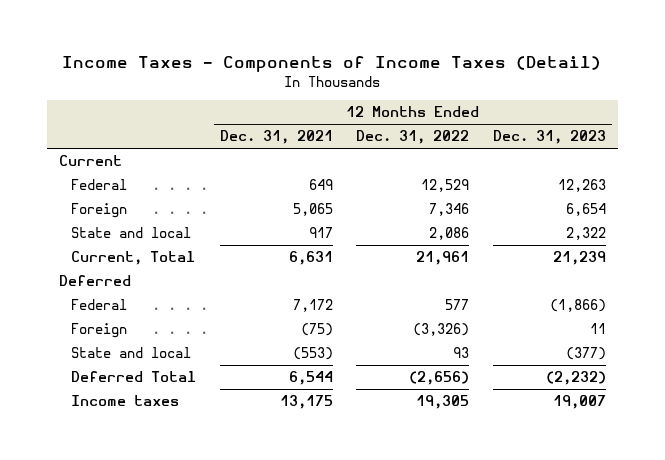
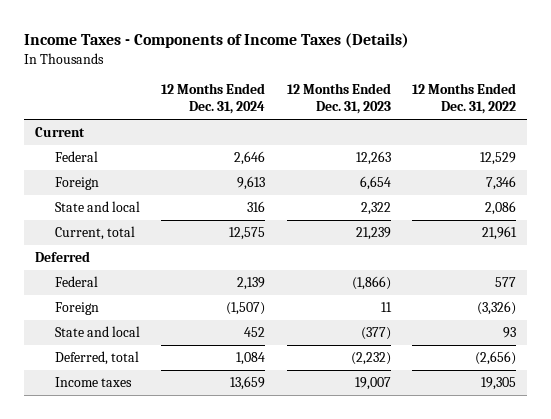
[62,56,602,73] Income Taxes - Components of Income Taxes (Detail) -> [24,33,410,49] Income Taxes - Components of Income Taxes (Details)
[219,130,333,145] Dec. 31, 2021 -> none
none -> [161,83,266,115] 12 Months Ended Dec. 31, 2024
[71,251,196,266] Current, Total -> [55,226,136,241] Current, total
[71,371,197,383] Deferred Total -> [55,351,140,366] Deferred, total

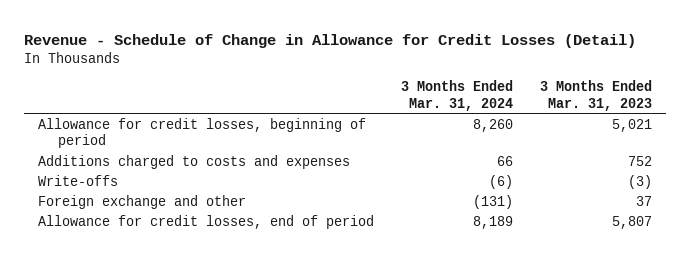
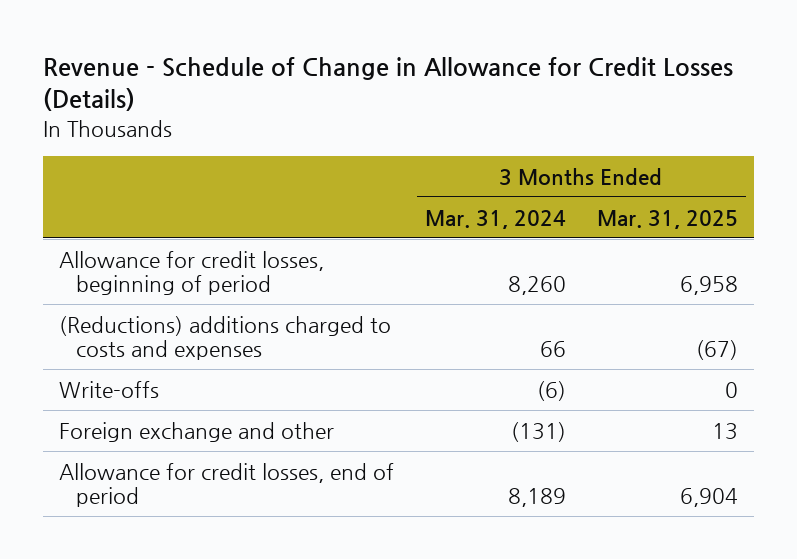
[23,33,636,48] Revenue - Schedule of Change in Allowance for Credit Losses (Detail) -> [42,57,733,112] Revenue - Schedule of Change in Allowance for Credit Losses (Details)
[540,80,653,111] 3 Months Ended Mar. 31, 2023 -> none
none -> [597,209,739,229] Mar. 31, 2025
[37,154,350,169] Additions charged to costs and expenses -> [58,315,391,360] (Reductions) additions charged to costs and expenses

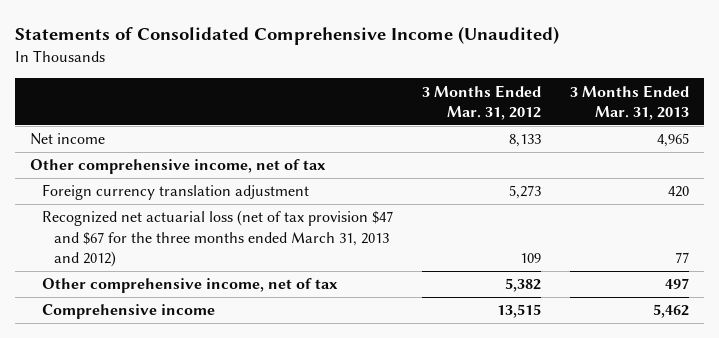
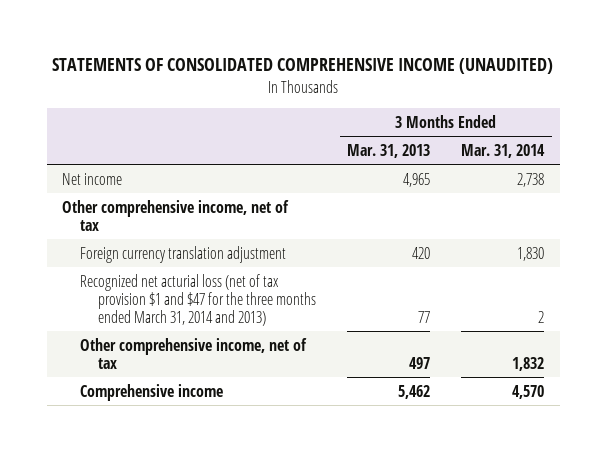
[15,26,560,46] Statements of Consolidated Comprehensive Income (Unaudited) -> [52,58,554,75] STATEMENTS OF CONSOLIDATED COMPREHENSIVE INCOME (UNAUDITED)
[422,84,542,121] 3 Months Ended Mar. 31, 2012 -> none
none -> [461,143,546,158] Mar. 31, 2014
[42,210,394,267] Recognized net actuarial loss (net of tax provision $47 and $67 for the three months ended March 31, 2013 and 2012) -> [80,273,317,326] Recognized net acturial loss (net of tax provision $1 and $47 for the three months ended March 31, 2014 and 2013)

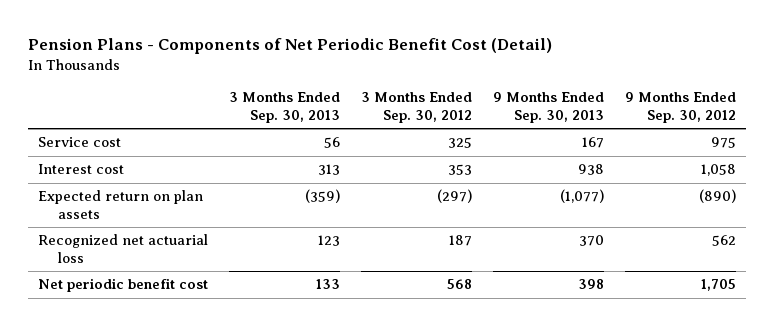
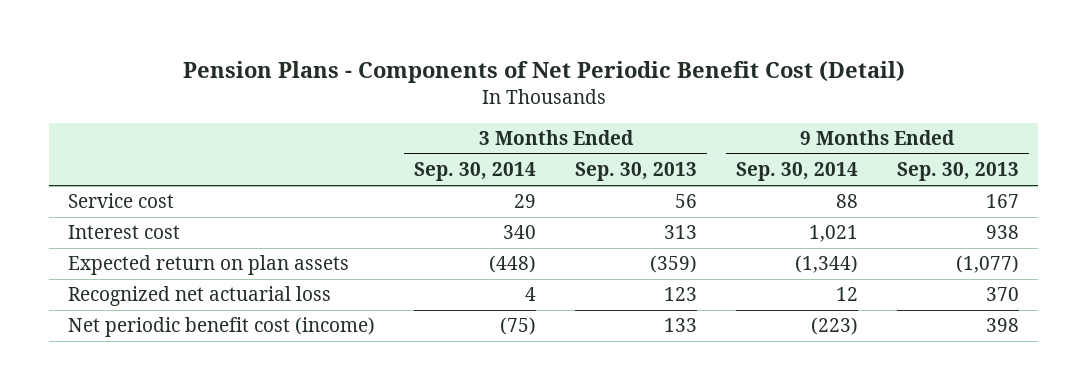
[361,92,473,123] 3 Months Ended Sep. 30, 2012 -> none
[624,92,736,123] 9 Months Ended Sep. 30, 2012 -> none
none -> [414,162,537,182] Sep. 30, 2014
none -> [736,162,859,182] Sep. 30, 2014
[38,278,209,293] Net periodic benefit cost -> [68,317,376,338] Net periodic benefit cost (income)

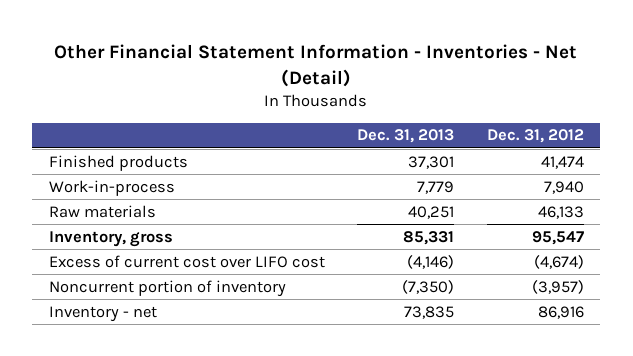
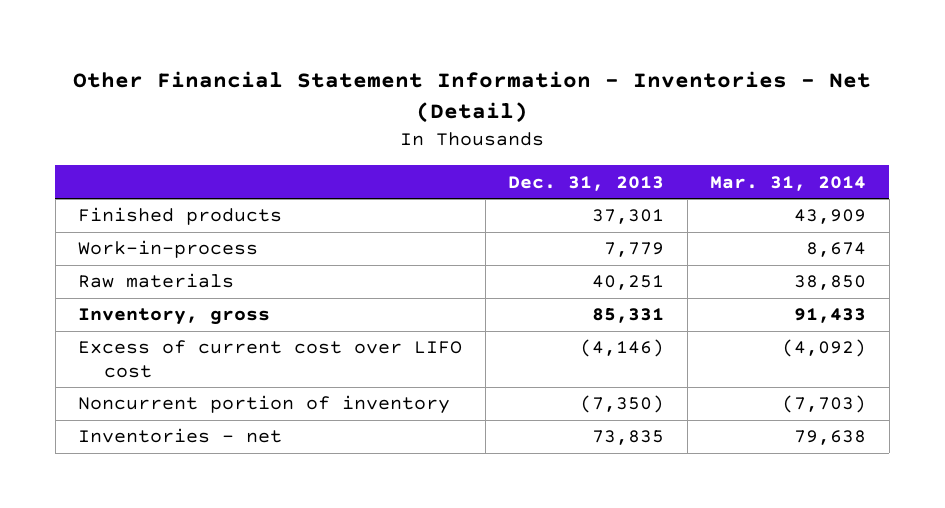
[487,129,585,144] Dec. 31, 2012 -> none
none -> [710,175,867,191] Mar. 31, 2014
[48,305,157,322] Inventory - net -> [78,428,283,444] Inventories - net

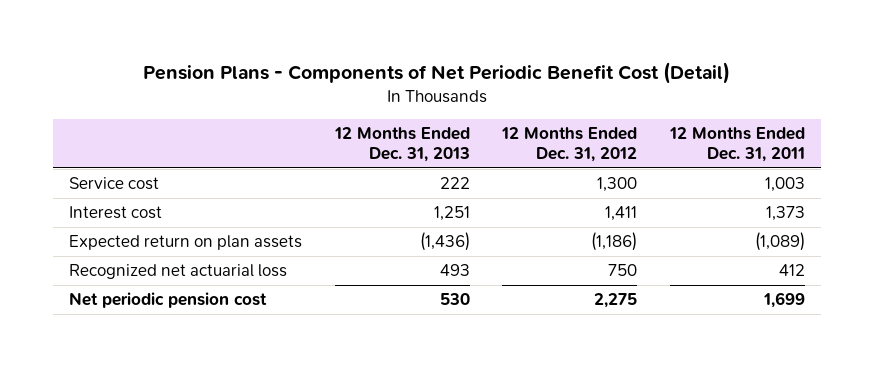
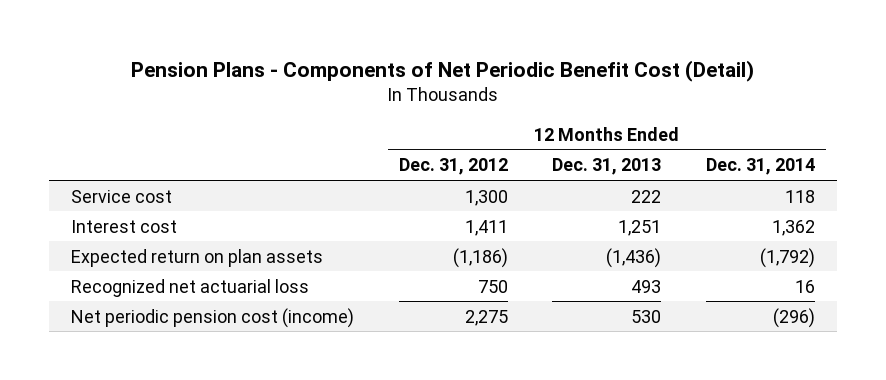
[669,127,806,162] 12 Months Ended Dec. 31, 2011 -> none
none -> [705,158,815,176] Dec. 31, 2014
[69,292,268,309] Net periodic pension cost -> [71,307,355,328] Net periodic pension cost (income)

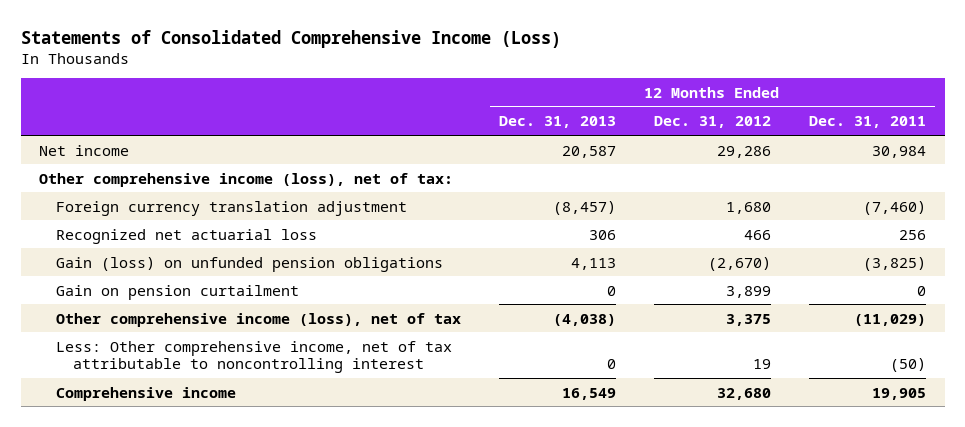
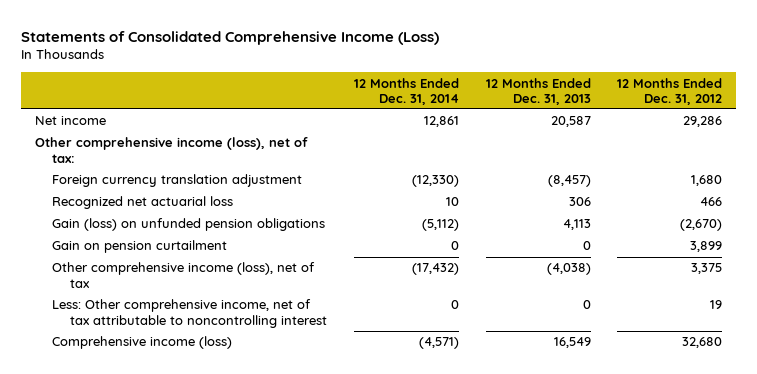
[808,116,926,129] Dec. 31, 2011 -> none
none -> [353,77,459,105] 12 Months Ended Dec. 31, 2014
[56,386,237,401] Comprehensive income -> [52,336,233,350] Comprehensive income (loss)

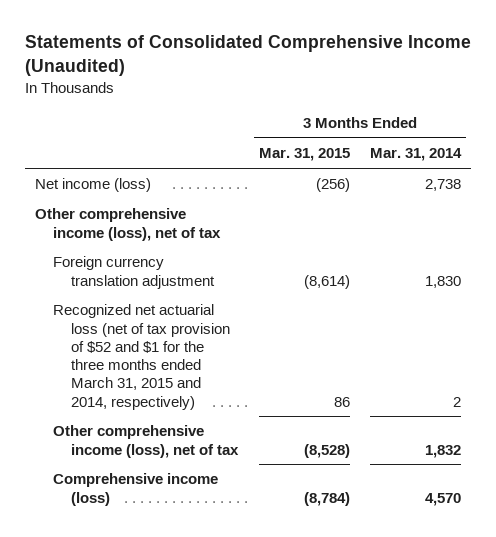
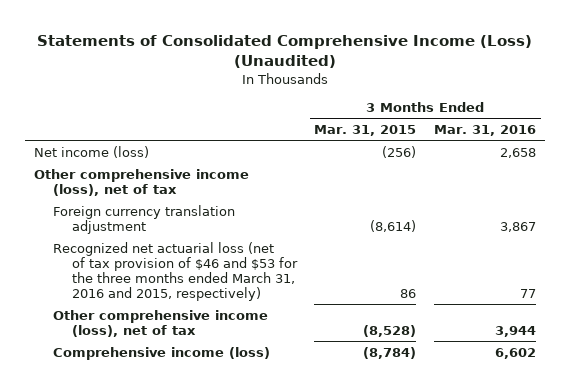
[24,35,471,77] Statements of Consolidated Comprehensive Income (Unaudited) -> [37,34,533,69] Statements of Consolidated Comprehensive Income (Loss) (Unaudited)
[370,148,463,162] Mar. 31, 2014 -> none
none -> [434,125,537,137] Mar. 31, 2016
[53,304,231,410] Recognized net actuarial loss (net of tax provision of $52 and $1 for the three months ended March 31, 2015 and 2014, respectively) -> [52,241,298,302] Recognized net actuarial loss (net of tax provision of $46 and $53 for the three months ended March 31, 2016 and 2015, respectively)

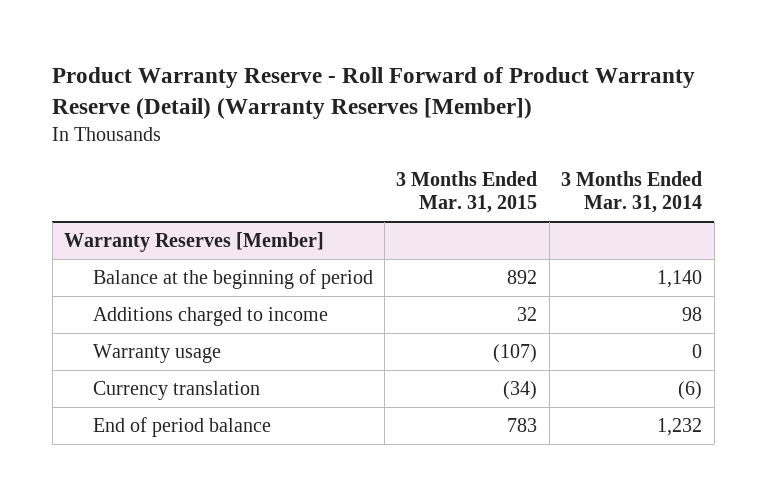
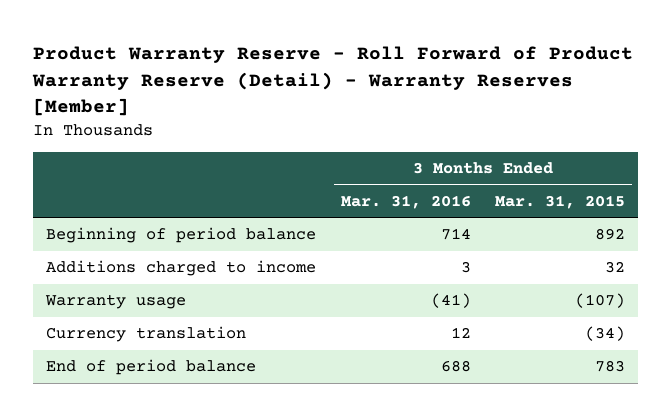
[52,67,696,120] Product Warranty Reserve - Roll Forward of Product Warranty Reserve (Detail) (Warranty Reserves [Member]) -> [32,46,634,117] Product Warranty Reserve - Roll Forward of Product Warranty Reserve (Detail) - Warranty Reserves [Member]
[561,170,703,214] 3 Months Ended Mar. 31, 2014 -> none
none -> [340,194,471,209] Mar. 31, 2016
[64,232,325,253] Warranty Reserves [Member] -> none
[92,269,373,290] Balance at the beginning of period -> [45,227,316,244] Beginning of period balance

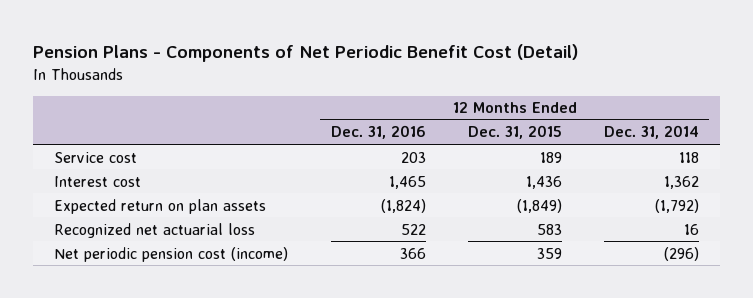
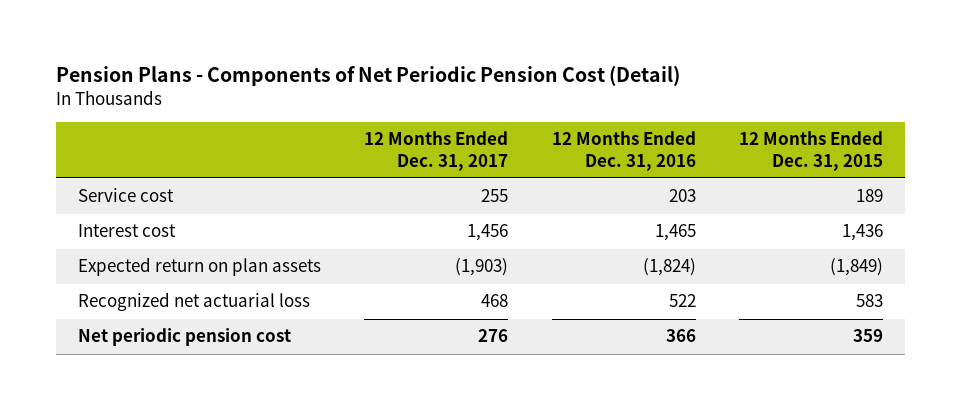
[33,44,579,63] Pension Plans - Components of Net Periodic Benefit Cost (Detail) -> [55,65,680,87] Pension Plans - Components of Net Periodic Pension Cost (Detail)
[603,125,699,140] Dec. 31, 2014 -> none
none -> [364,131,509,171] 12 Months Ended Dec. 31, 2017
[54,246,289,262] Net periodic pension cost (income) -> [77,328,291,347] Net periodic pension cost

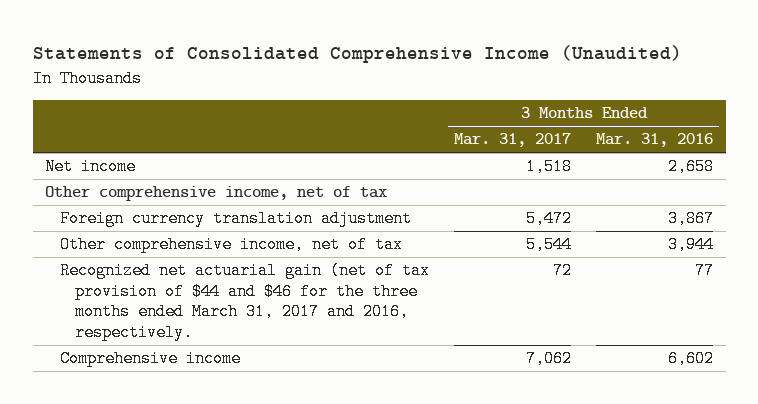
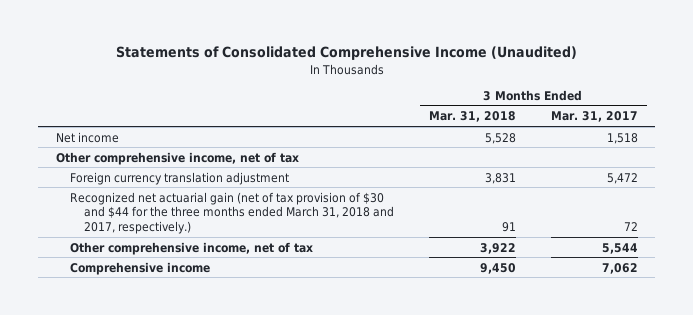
[596,133,714,148] Mar. 31, 2016 -> none
none -> [428,111,516,123] Mar. 31, 2018
none -> [69,191,394,235] Recognized net actuarial gain (net of tax provision of $30 and $44 for the three months ended March 31, 2018 and 2017, respectively.)
[60,262,431,341] Recognized net actuarial gain (net of tax provision of $44 and $46 for the three months ended March 31, 2017 and 2016, respectively. -> none

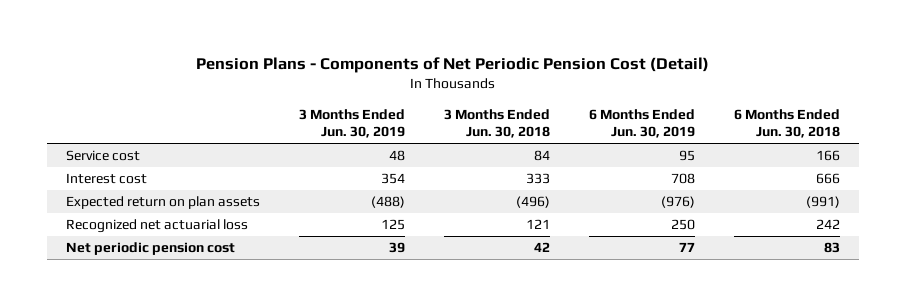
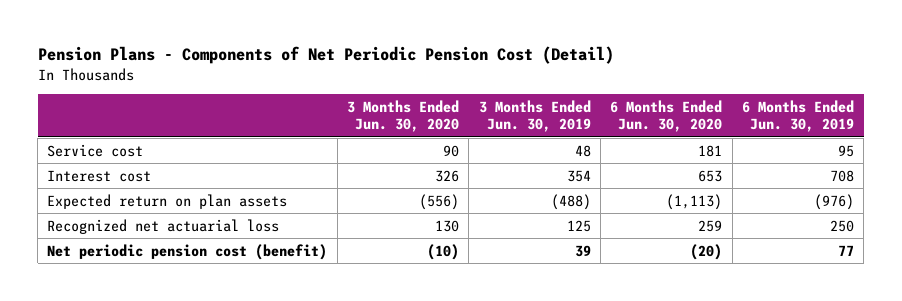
[444,108,551,139] 3 Months Ended Jun. 30, 2018 -> none
[733,108,840,139] 6 Months Ended Jun. 30, 2018 -> none
none -> [347,100,460,133] 3 Months Ended Jun. 30, 2020
none -> [610,100,723,133] 6 Months Ended Jun. 30, 2020
[66,242,236,256] Net periodic pension cost -> [47,243,328,260] Net periodic pension cost (benefit)

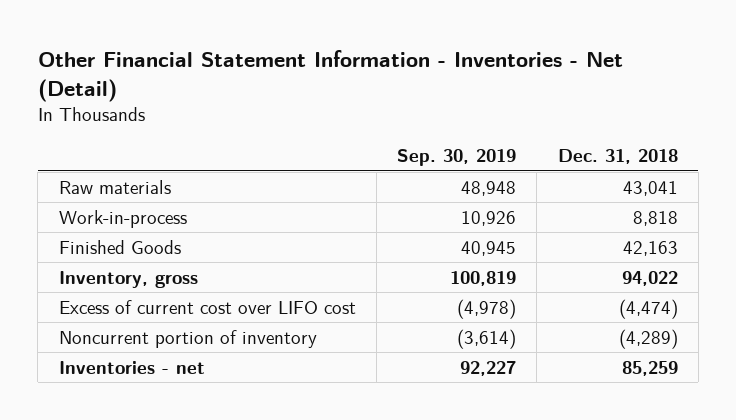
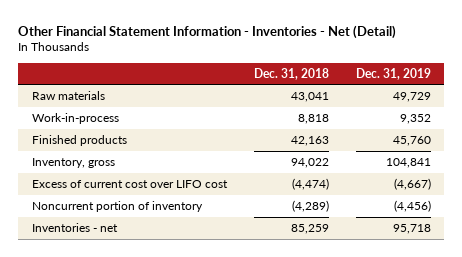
[397,148,517,166] Sep. 30, 2019 -> none
none -> [355,67,431,80] Dec. 31, 2019
[58,239,181,254] Finished Goods -> [31,135,127,147] Finished products

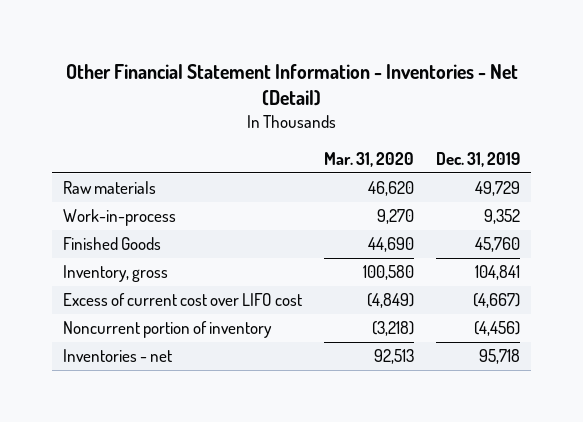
[253,67,329,80] Dec. 31, 2018 -> none
none -> [324,151,415,167] Mar. 31, 2020
[31,135,127,147] Finished products -> [63,237,162,251] Finished Goods

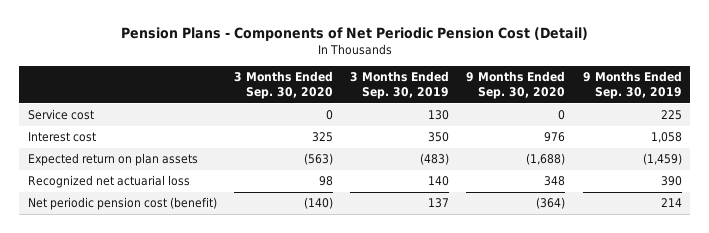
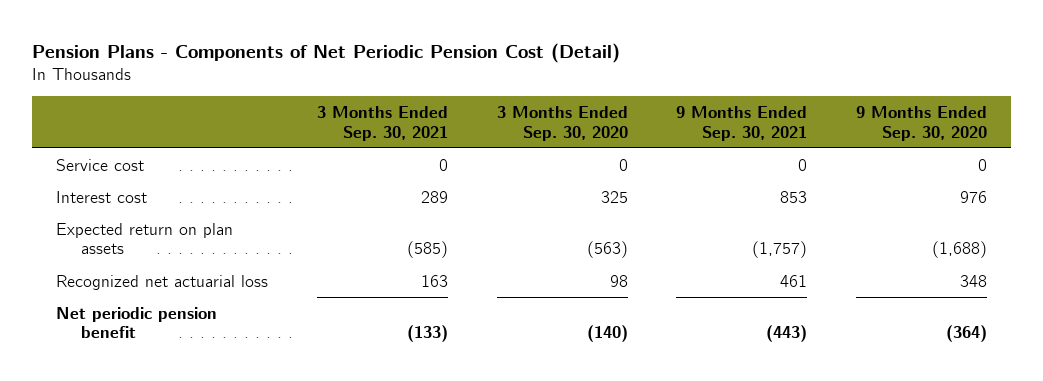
[350,71,450,100] 3 Months Ended Sep. 30, 2019 -> none
[582,71,682,100] 9 Months Ended Sep. 30, 2019 -> none
none -> [316,106,448,141] 3 Months Ended Sep. 30, 2021
none -> [676,106,808,141] 9 Months Ended Sep. 30, 2021
[27,197,217,211] Net periodic pension cost (benefit) -> [56,306,218,339] Net periodic pension benefit

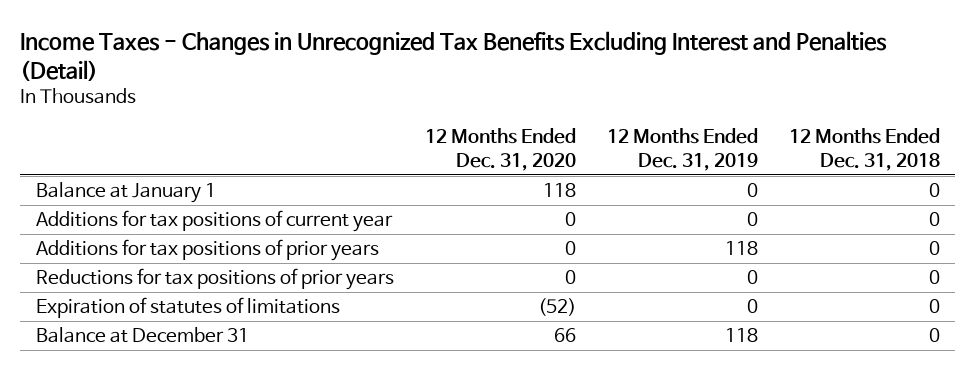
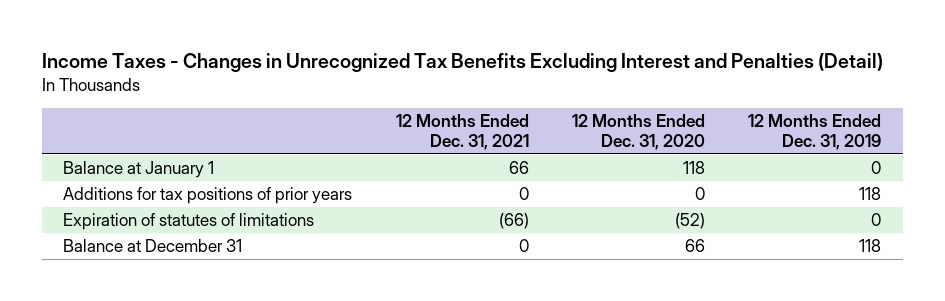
[788,128,940,171] 12 Months Ended Dec. 31, 2018 -> none
none -> [395,113,529,151] 12 Months Ended Dec. 31, 2021
[35,210,393,233] Additions for tax positions of current year -> none
[35,268,394,291] Reductions for tax positions of prior years -> none

